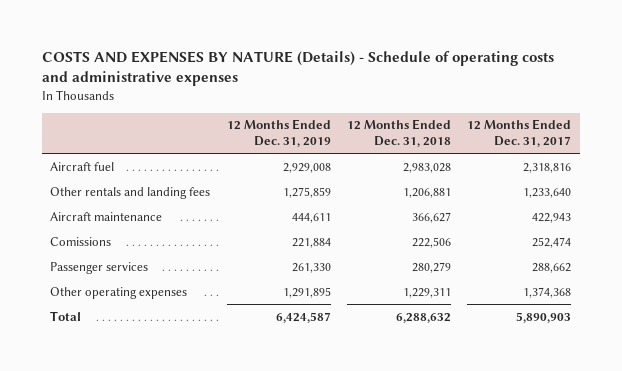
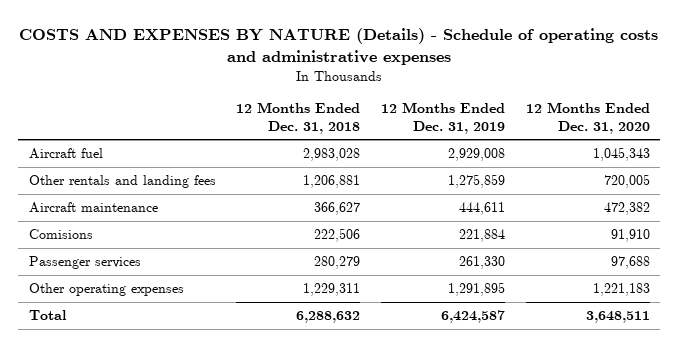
[467,119,572,148] 12 Months Ended Dec. 31, 2017 -> none
none -> [525,101,650,134] 12 Months Ended Dec. 31, 2020
[50,236,112,246] Comissions -> [28,229,93,240] Comisions

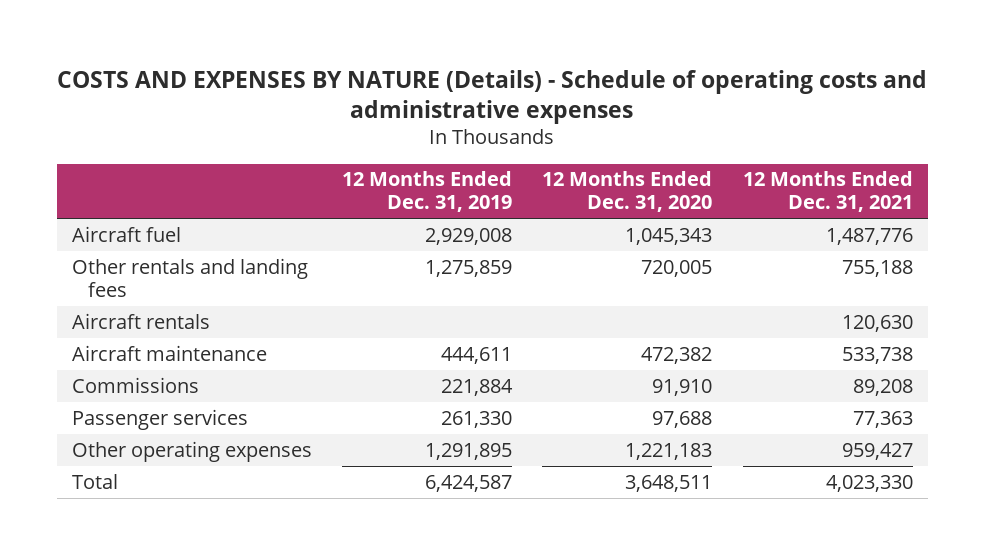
[236,101,361,134] 12 Months Ended Dec. 31, 2018 -> none
none -> [742,171,913,213] 12 Months Ended Dec. 31, 2021
none -> [72,312,211,329] Aircraft rentals
[28,229,93,240] Comisions -> [72,376,200,393] Commissions

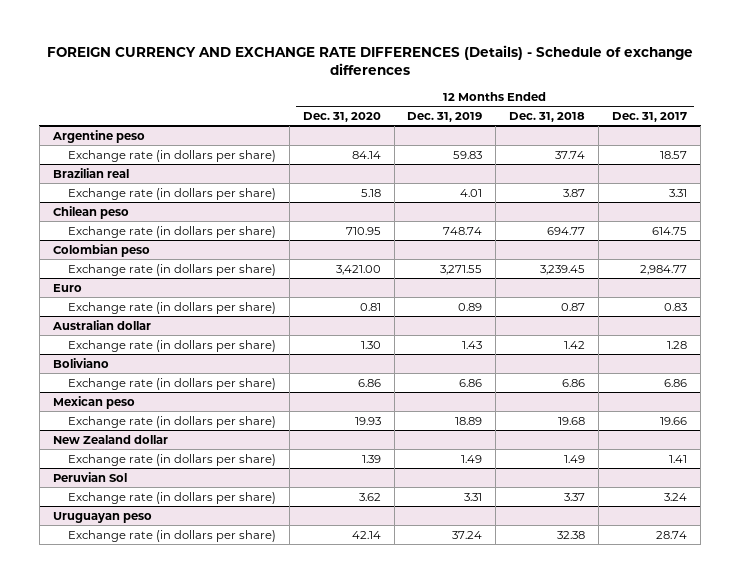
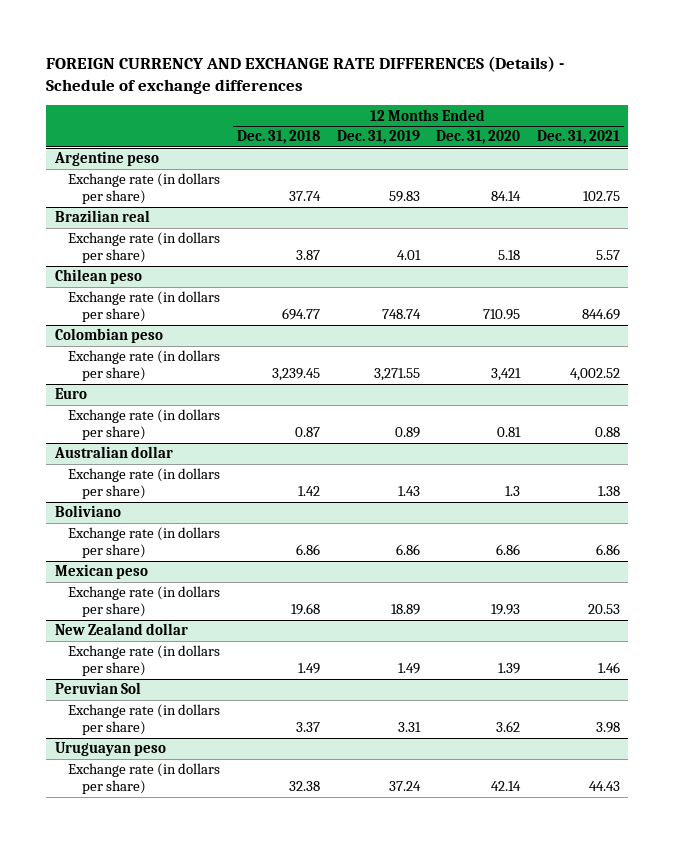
[612,111,688,122] Dec. 31, 2017 -> none
none -> [536,130,620,145] Dec. 31, 2021
[335,264,381,275] 3,421.00 -> [491,368,522,382] 3,421
[360,340,381,349] 1.30 -> [505,486,521,497] 1.3

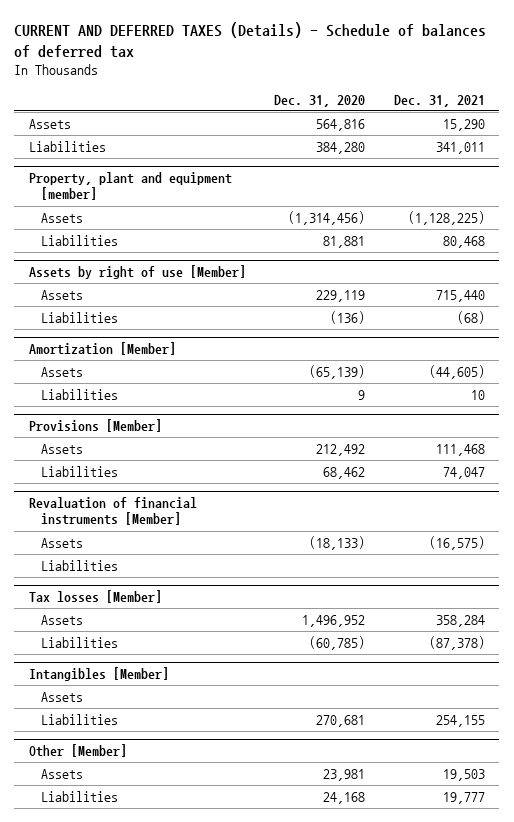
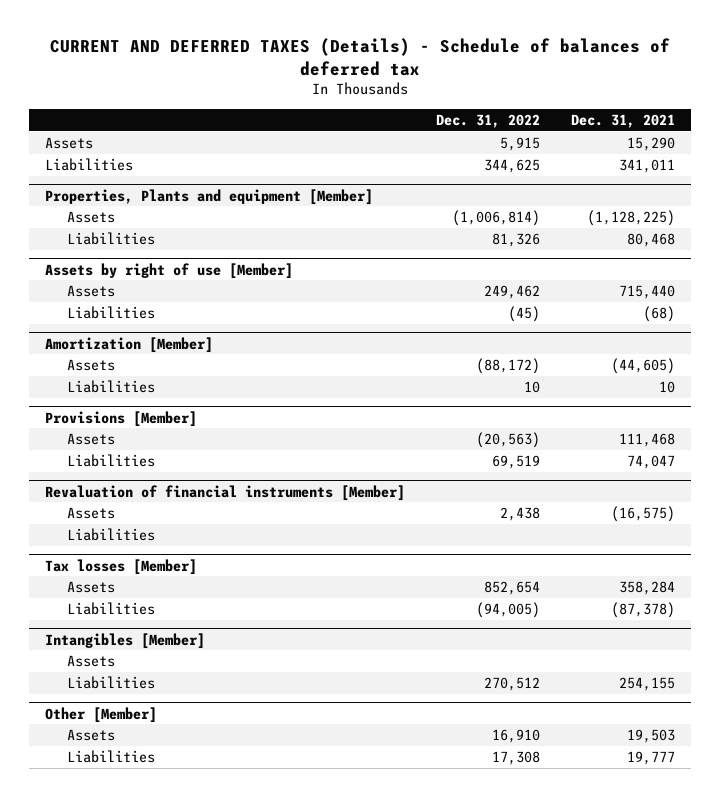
[274,94,366,107] Dec. 31, 2020 -> none
none -> [436,113,541,128] Dec. 31, 2022
[28,172,232,201] Property, plant and equipment [member] -> [44,188,373,205] Properties, Plants and equipment [Member]

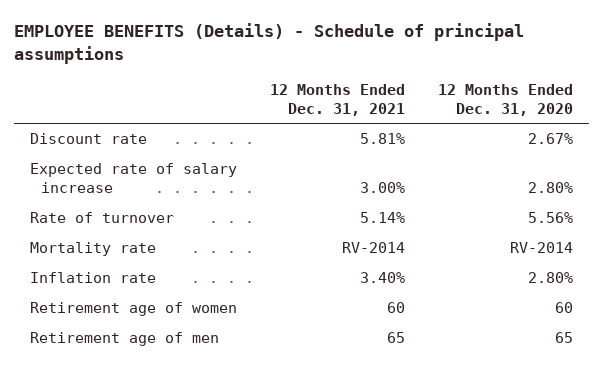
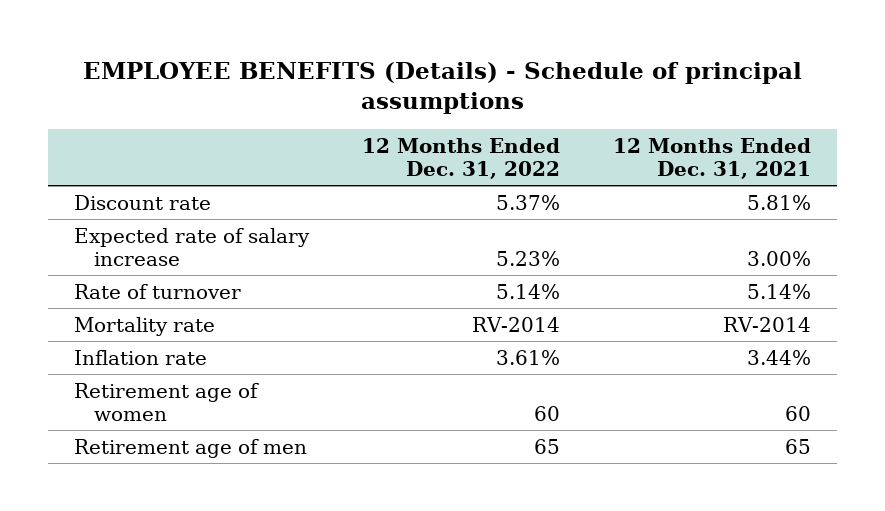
[437,83,573,116] 12 Months Ended Dec. 31, 2020 -> none
none -> [362,138,561,179] 12 Months Ended Dec. 31, 2022
[359,272,405,284] 3.40% -> [746,349,811,365] 3.44%

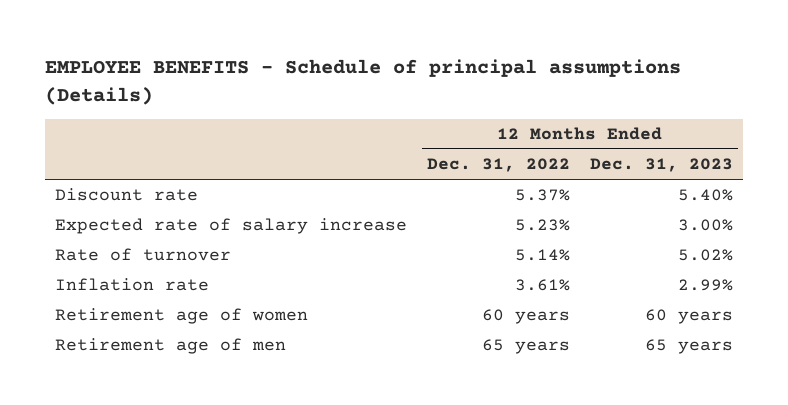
[82,61,802,115] EMPLOYEE BENEFITS (Details) - Schedule of principal assumptions -> [45,59,682,105] EMPLOYEE BENEFITS - Schedule of principal assumptions (Details)
[612,138,811,179] 12 Months Ended Dec. 31, 2021 -> none
none -> [589,158,733,173] Dec. 31, 2023
[74,316,216,336] Mortality rate -> none
[534,405,561,421] 60 -> [481,309,570,325] 60 years
[534,438,561,454] 65 -> [481,339,570,355] 65 years

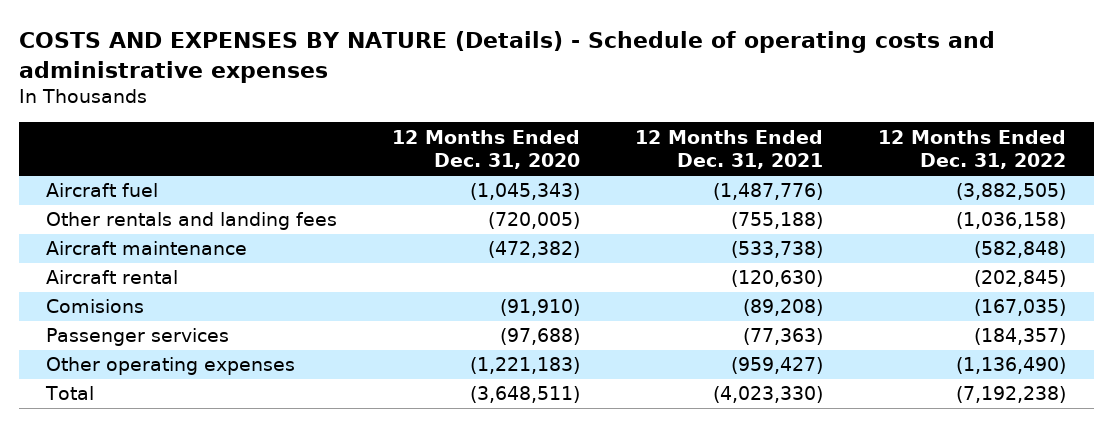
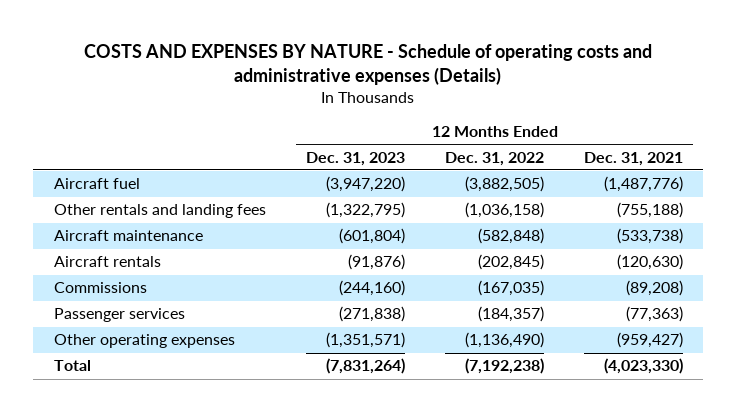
[18,31,995,83] COSTS AND EXPENSES BY NATURE (Details) - Schedule of operating costs and administrative expenses -> [84,43,653,85] COSTS AND EXPENSES BY NATURE - Schedule of operating costs and administrative expenses (Details)
[392,129,581,170] 12 Months Ended Dec. 31, 2020 -> none
none -> [305,151,405,166] Dec. 31, 2023
[46,270,179,285] Aircraft rental -> [53,256,161,268] Aircraft rentals
[46,299,145,314] Comisions -> [53,282,147,294] Commissions

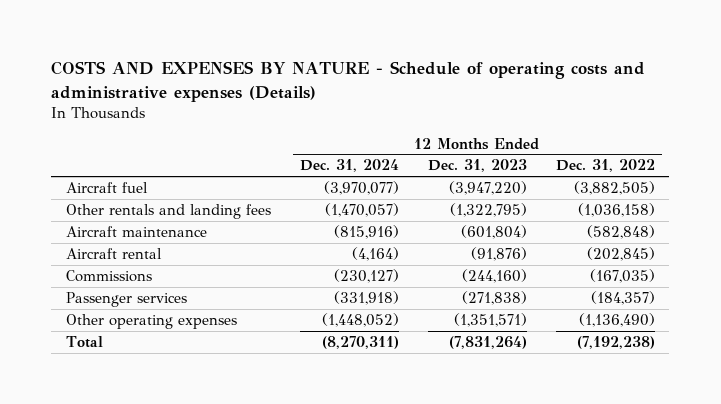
[584,151,684,166] Dec. 31, 2021 -> none
none -> [299,159,399,173] Dec. 31, 2024
[53,256,161,268] Aircraft rentals -> [65,248,162,260] Aircraft rental

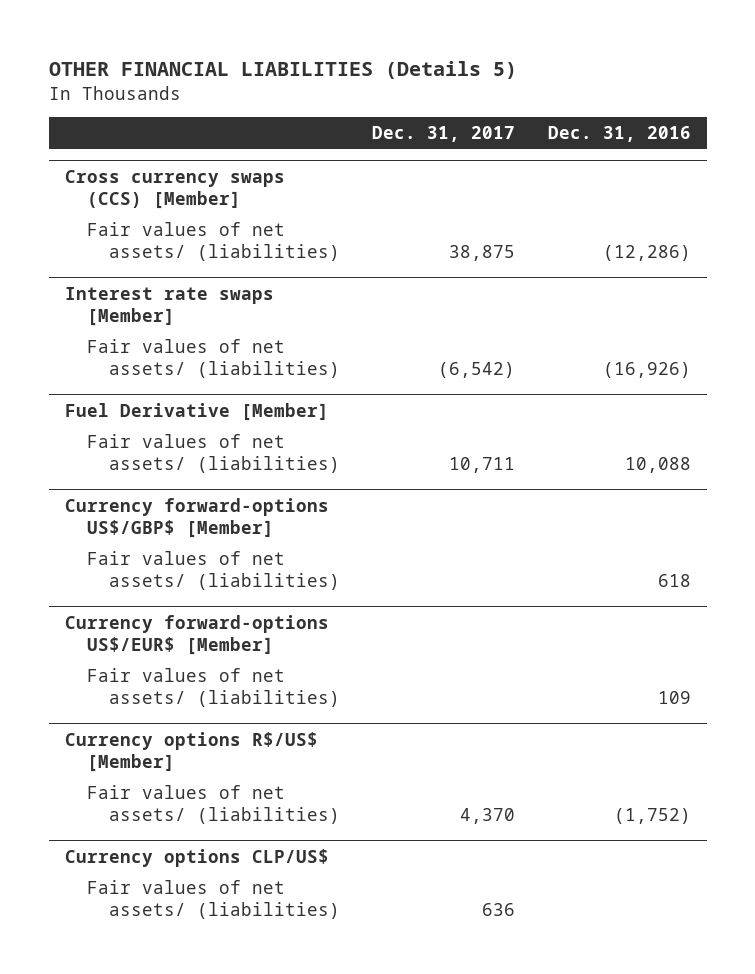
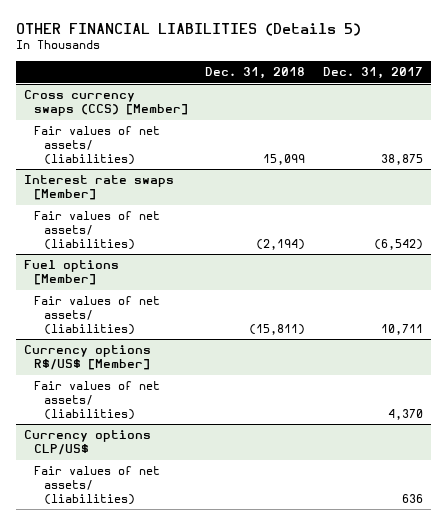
[547,126,691,143] Dec. 31, 2016 -> none
none -> [205,67,306,80] Dec. 31, 2018
[64,402,329,421] Fuel Derivative [Member] -> [24,260,120,285] Fuel options [Member]
[64,497,329,538] Currency forward-options US$/GBP$ [Member] -> none
[87,551,341,590] Fair values of net assets/ (liabilities) -> none
[64,614,329,655] Currency forward-options US$/EUR$ [Member] -> none
[87,668,341,707] Fair values of net assets/ (liabilities) -> none

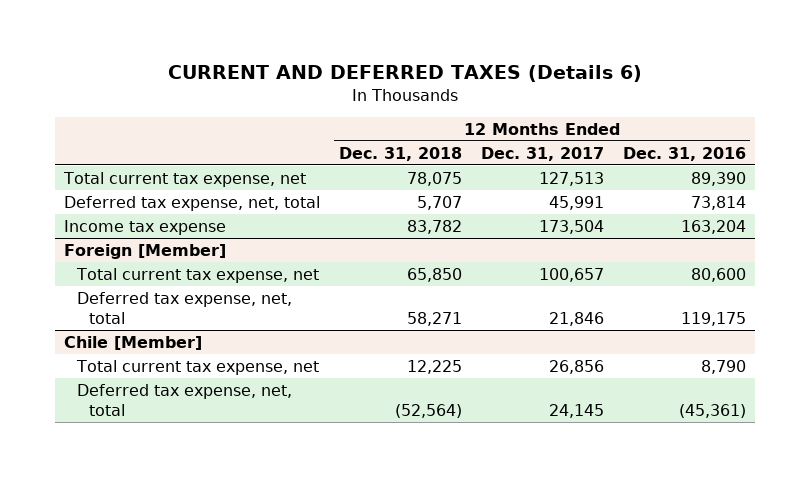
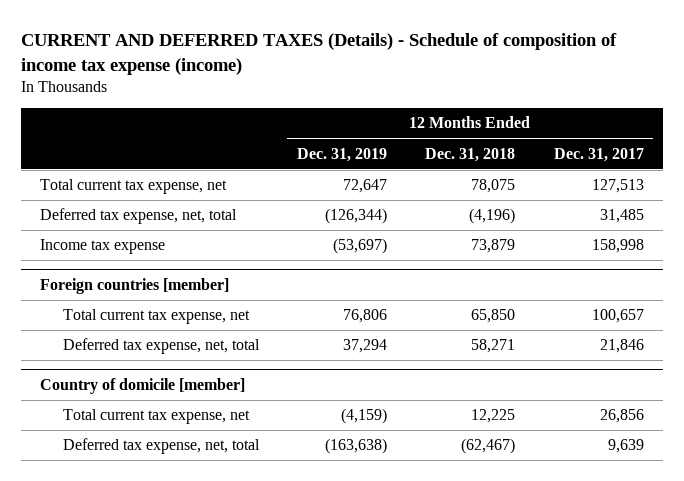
[167,65,642,83] CURRENT AND DEFERRED TAXES (Details 6) -> [21,32,618,75] CURRENT AND DEFERRED TAXES (Details) - Schedule of composition of income tax expense (income)
[622,146,746,161] Dec. 31, 2016 -> none
none -> [296,147,387,162] Dec. 31, 2019
[416,195,462,210] 5,707 -> [469,208,516,225] (4,196)
[548,195,604,210] 45,991 -> [599,209,644,224] 31,485
[406,219,462,234] 83,782 -> [471,239,516,254] 73,879
[538,219,604,234] 173,504 -> [591,239,644,254] 158,998
[64,243,227,259] Foreign [Member] -> [40,277,230,294] Foreign countries [member]
[64,335,203,350] Chile [Member] -> [40,377,246,394] Country of domicile [member]
[394,403,462,418] (52,564) -> [461,438,516,455] (62,467)
[548,403,604,418] 24,145 -> [607,439,644,454] 9,639

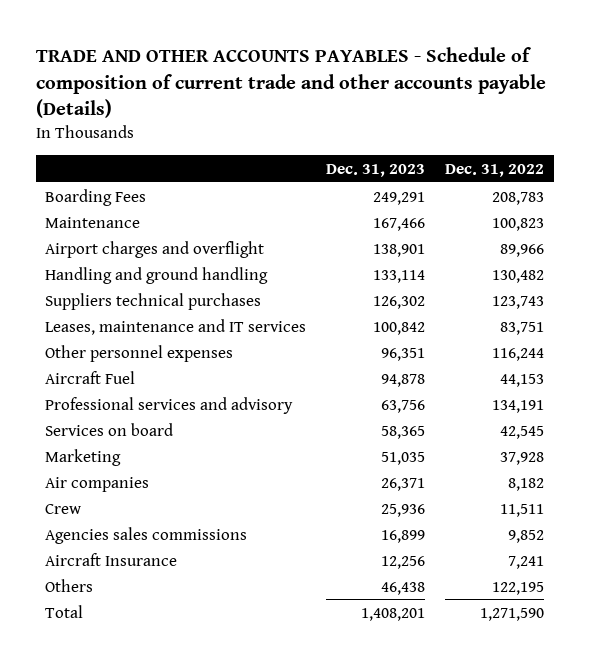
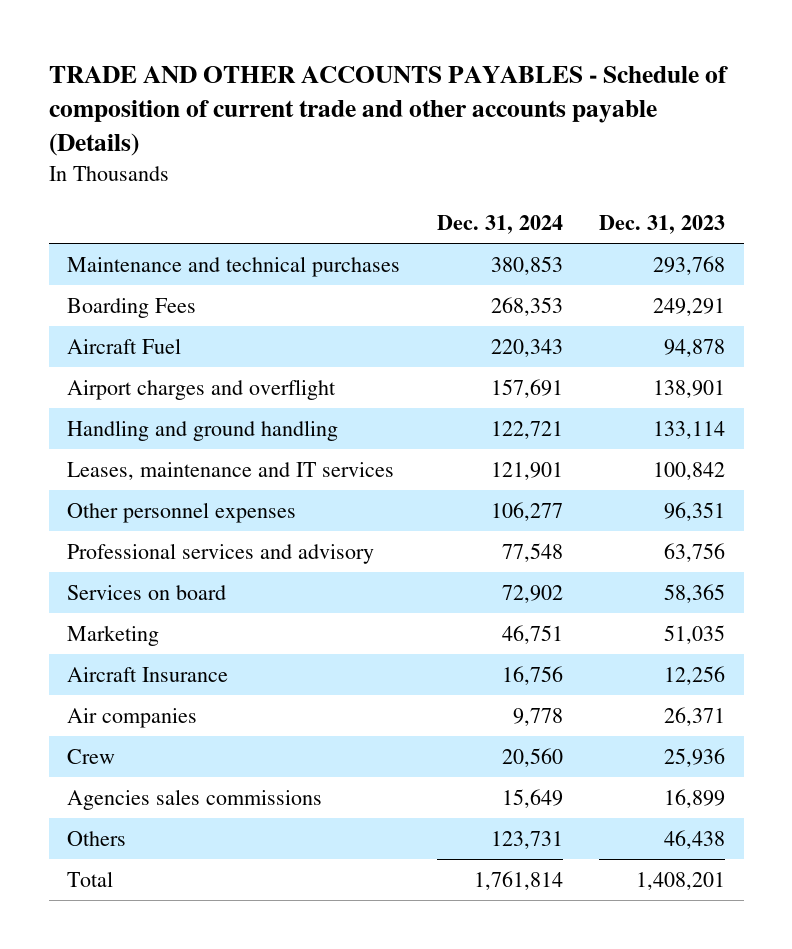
[444,163,544,177] Dec. 31, 2022 -> none
none -> [436,215,563,235] Dec. 31, 2024
none -> [66,255,400,277] Maintenance and technical purchases
[45,216,141,228] Maintenance -> none
[45,370,136,384] Aircraft Fuel -> [66,337,181,354] Aircraft Fuel
[45,292,262,310] Suppliers technical purchases -> none
[45,552,178,566] Aircraft Insurance -> [66,666,228,682] Aircraft Insurance

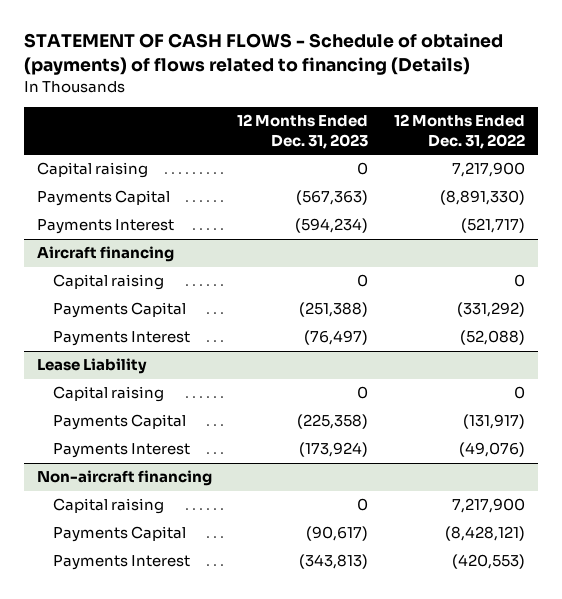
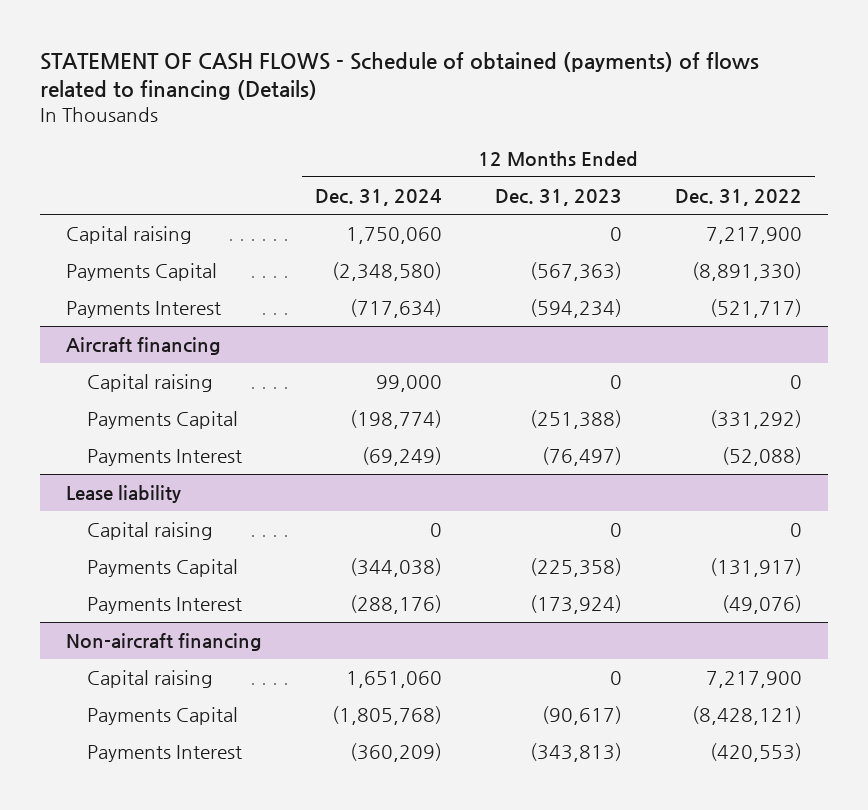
none -> [314,188,442,206] Dec. 31, 2024
[36,358,147,375] Lease Liability -> [66,485,182,504] Lease liability

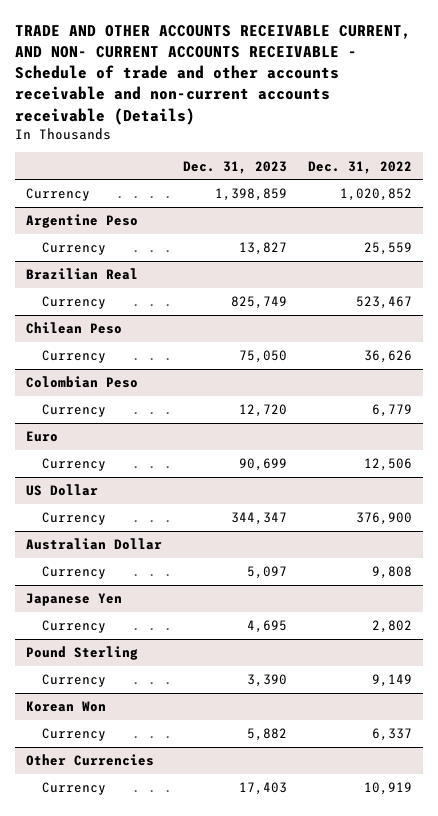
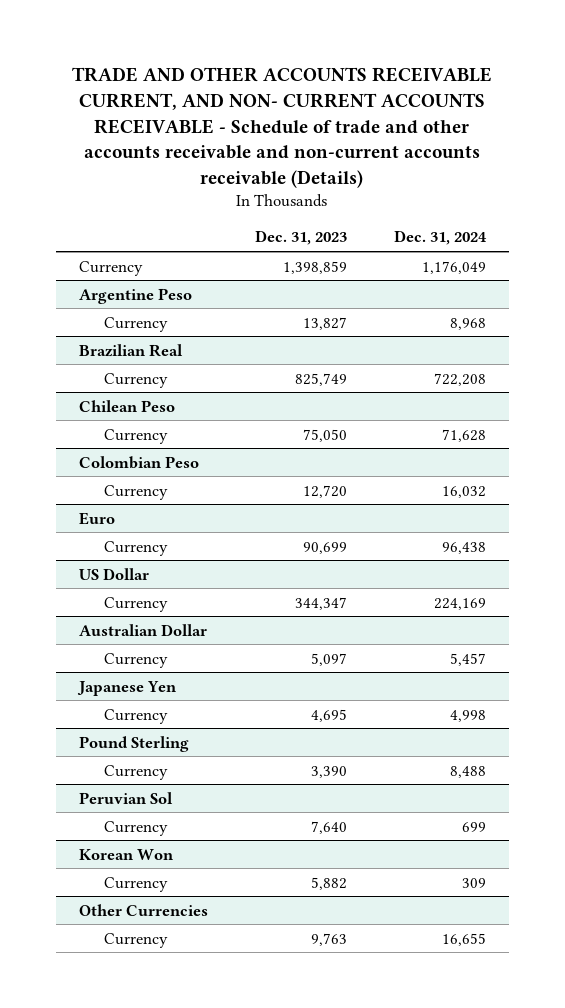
[308,160,413,174] Dec. 31, 2022 -> none
none -> [393,230,487,246] Dec. 31, 2024
none -> [79,791,174,804] Peruvian Sol
none -> [103,820,168,836] Currency
[239,782,288,796] 17,403 -> [310,932,347,946] 9,763

